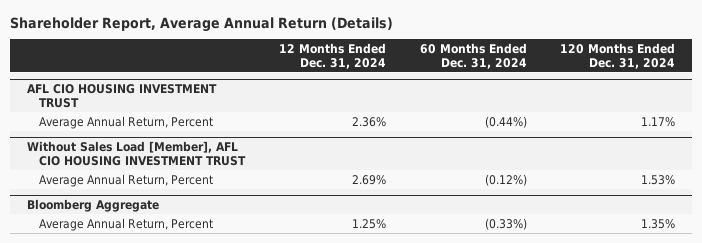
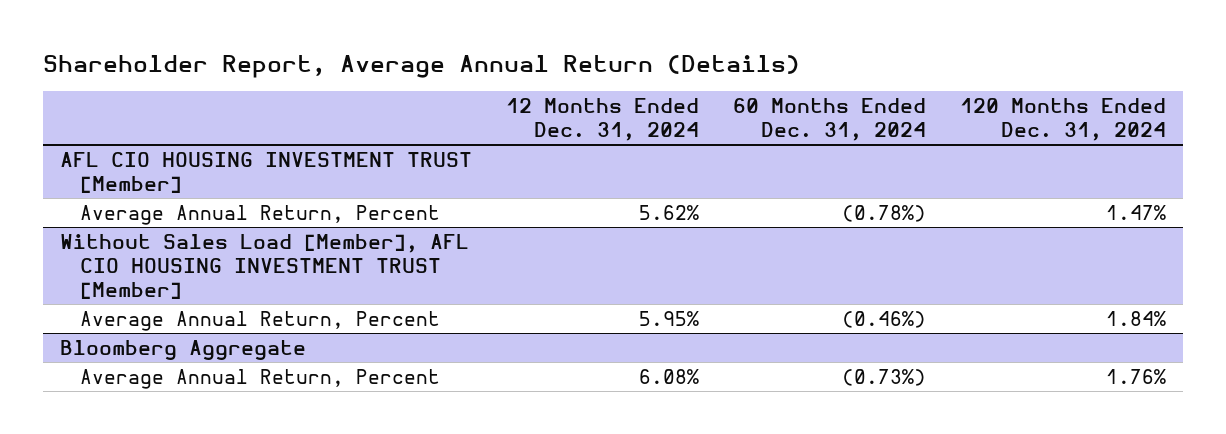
[26,84,217,109] AFL CIO HOUSING INVESTMENT TRUST -> [59,151,472,193] AFL CIO HOUSING INVESTMENT TRUST [Member]
[352,116,387,127] 2.36% -> [638,204,699,220] 5.62%
[484,115,527,128] (0.44%) -> [841,204,926,222] (0.78%)
[641,116,676,127] 1.17% -> [1106,204,1167,220] 1.47%
[26,141,247,167] Without Sales Load [Member], AFL CIO HOUSING INVESTMENT TRUST -> [59,233,469,300] Without Sales Load [Member], AFL CIO HOUSING INVESTMENT TRUST [Member]
[352,174,387,185] 2.69% -> [638,310,699,326] 5.95%
[484,173,527,186] (0.12%) -> [841,310,926,328] (0.46%)
[641,174,676,185] 1.53% -> [1106,310,1167,326] 1.84%
[352,218,387,229] 1.25% -> [638,368,699,384] 6.08%
[484,217,527,230] (0.33%) -> [841,368,926,386] (0.73%)
[641,218,676,229] 1.35% -> [1106,368,1167,384] 1.76%

